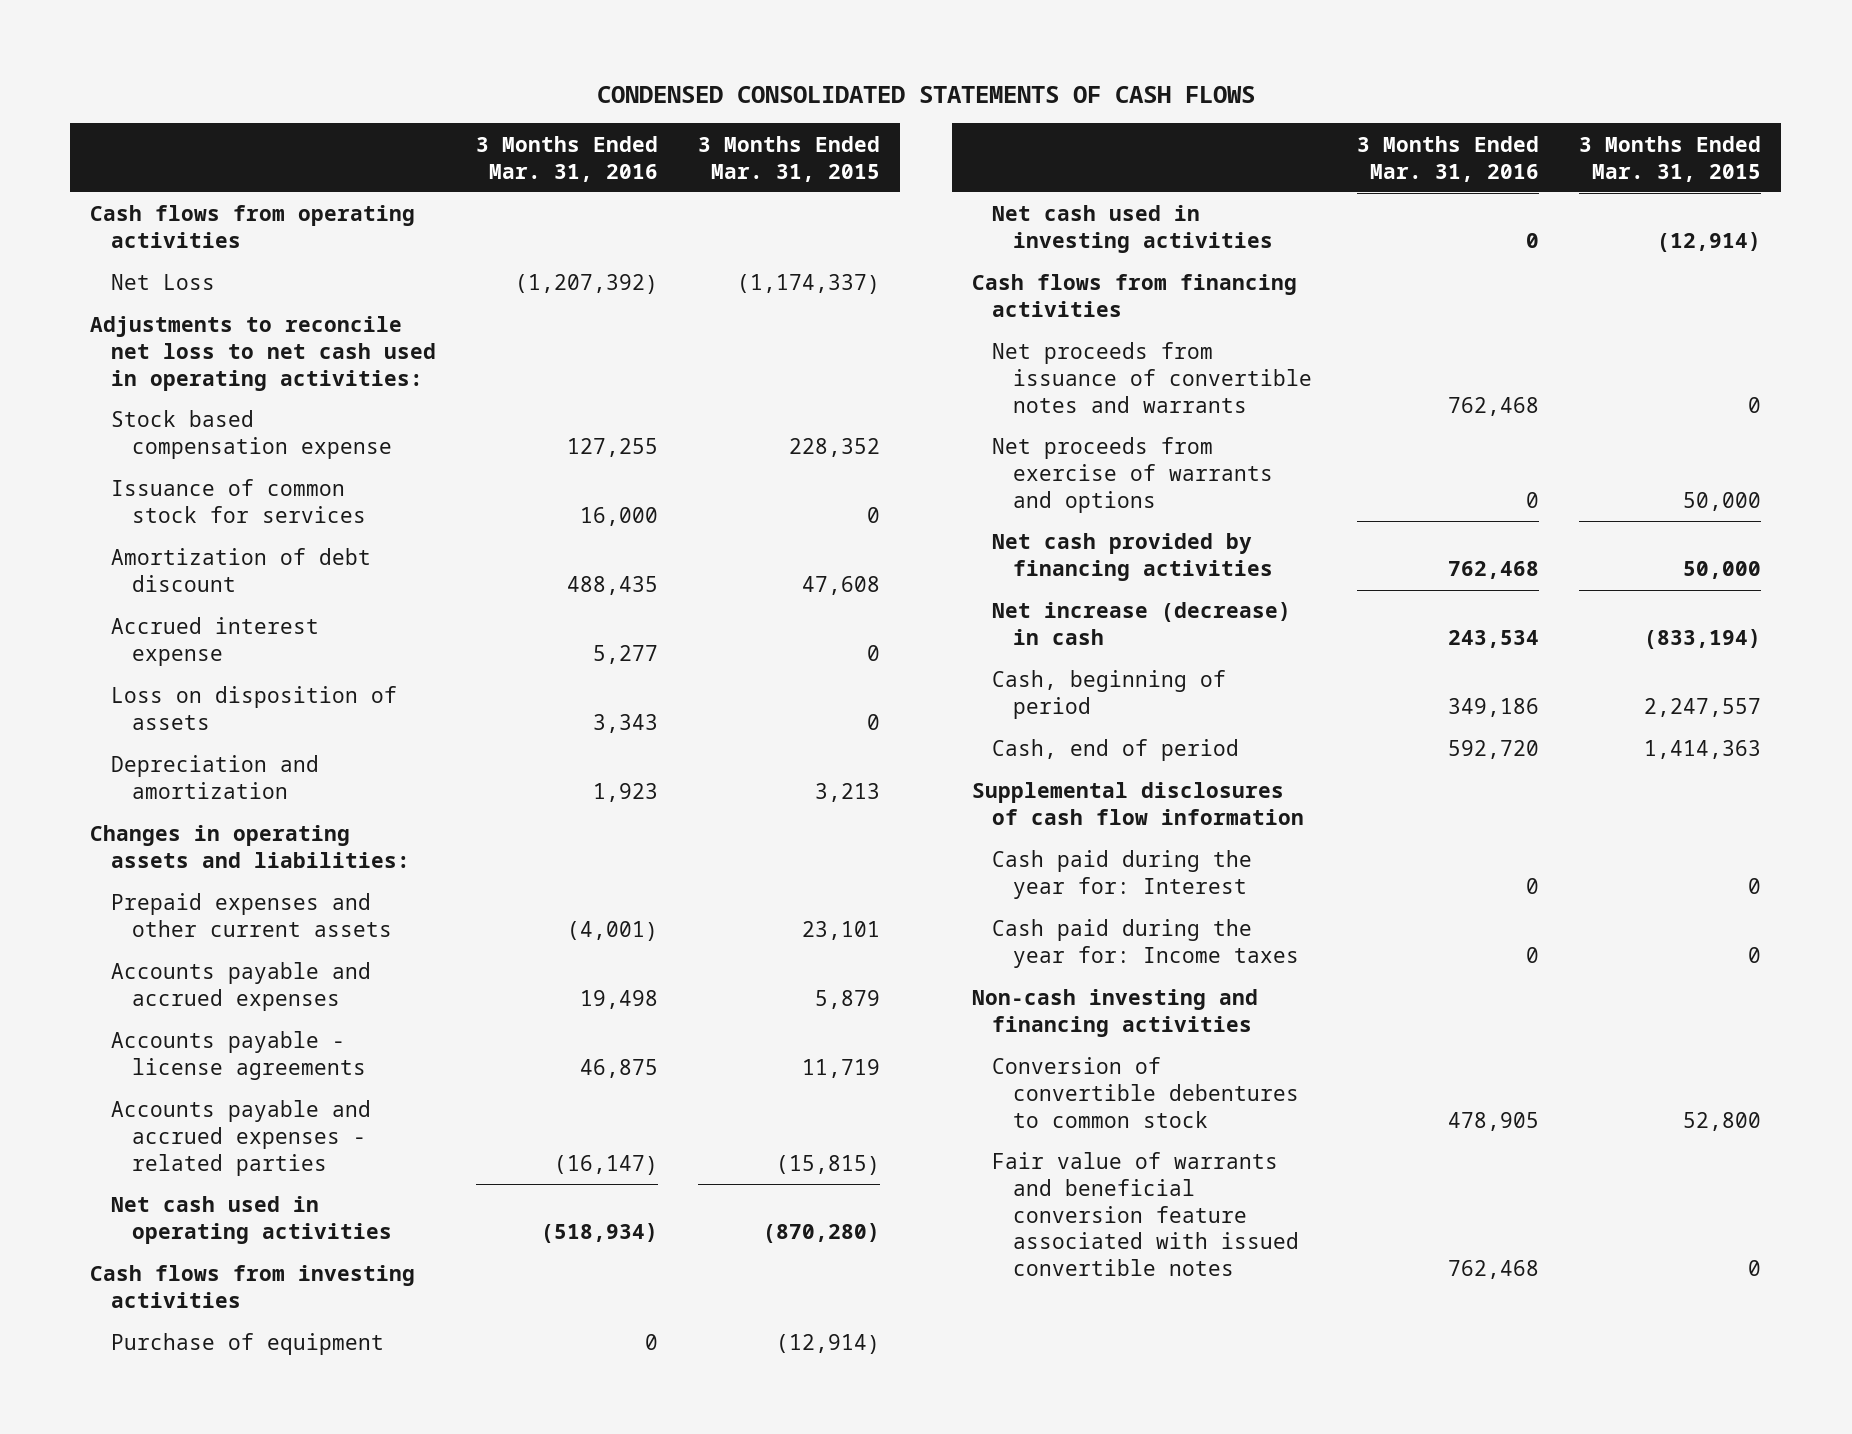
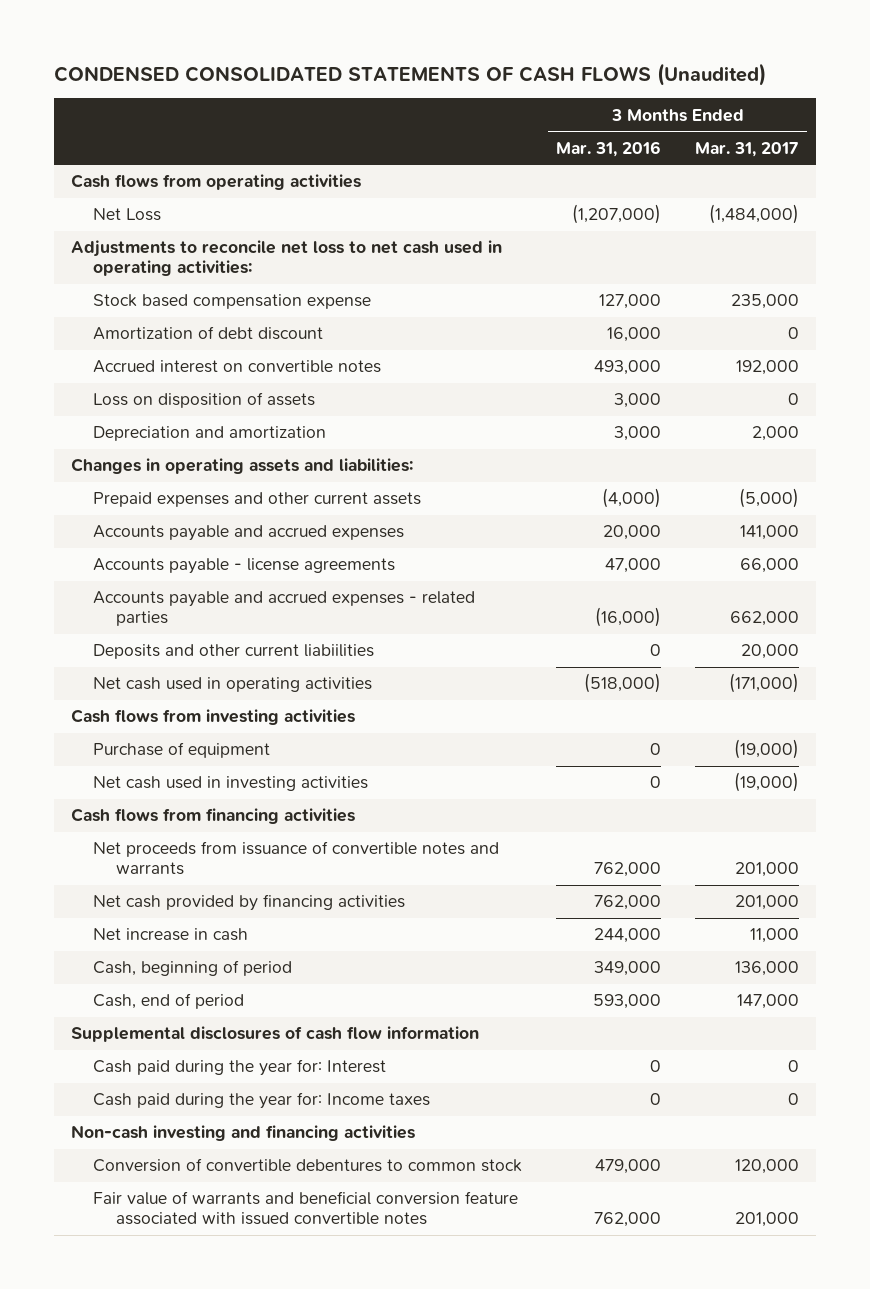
[596,85,1255,103] CONDENSED CONSOLIDATED STATEMENTS OF CASH FLOWS -> [54,63,767,87] CONDENSED CONSOLIDATED STATEMENTS OF CASH FLOWS (Unaudited)
[697,135,880,182] 3 Months Ended Mar. 31, 2015 -> none
none -> [694,141,799,157] Mar. 31, 2017
[514,274,658,295] (1,207,392) -> [572,204,662,225] (1,207,000)
[111,479,366,524] Issuance of common stock for services -> none
[566,438,658,458] 127,255 -> [599,294,662,310] 127,000
[566,576,658,596] 488,435 -> [607,327,662,343] 16,000
[111,617,320,667] Accrued interest expense -> [93,360,382,374] Accrued interest on convertible notes
[592,645,658,665] 5,277 -> [594,360,662,376] 493,000
[592,714,658,734] 3,343 -> [614,393,662,409] 3,000
[592,783,658,803] 1,923 -> [614,426,662,442] 3,000
[566,921,658,942] (4,001) -> [602,488,662,509] (4,000)
[579,990,658,1010] 19,498 -> [603,525,662,541] 20,000
[579,1059,658,1079] 46,875 -> [605,558,662,574] 47,000
[553,1154,658,1175] (16,147) -> [595,607,662,628] (16,000)
none -> [93,644,375,660] Deposits and other current liabiilities
[540,1223,658,1244] (518,934) -> [584,673,662,694] (518,000)
[992,437,1273,513] Net proceeds from exercise of warrants and options -> none
[1448,396,1540,416] 762,468 -> [594,862,662,878] 762,000
[1448,561,1540,580] 762,468 -> [594,895,662,911] 762,000
[992,602,1292,646] Net increase (decrease) in cash -> [93,928,249,942] Net increase in cash
[1448,630,1540,649] 243,534 -> [594,928,662,944] 244,000
[1448,698,1540,718] 349,186 -> [594,961,662,977] 349,000
[1448,740,1540,760] 592,720 -> [593,994,662,1010] 593,000
[1448,1111,1540,1131] 478,905 -> [595,1159,662,1175] 479,000
[1448,1260,1540,1280] 762,468 -> [594,1212,662,1228] 762,000

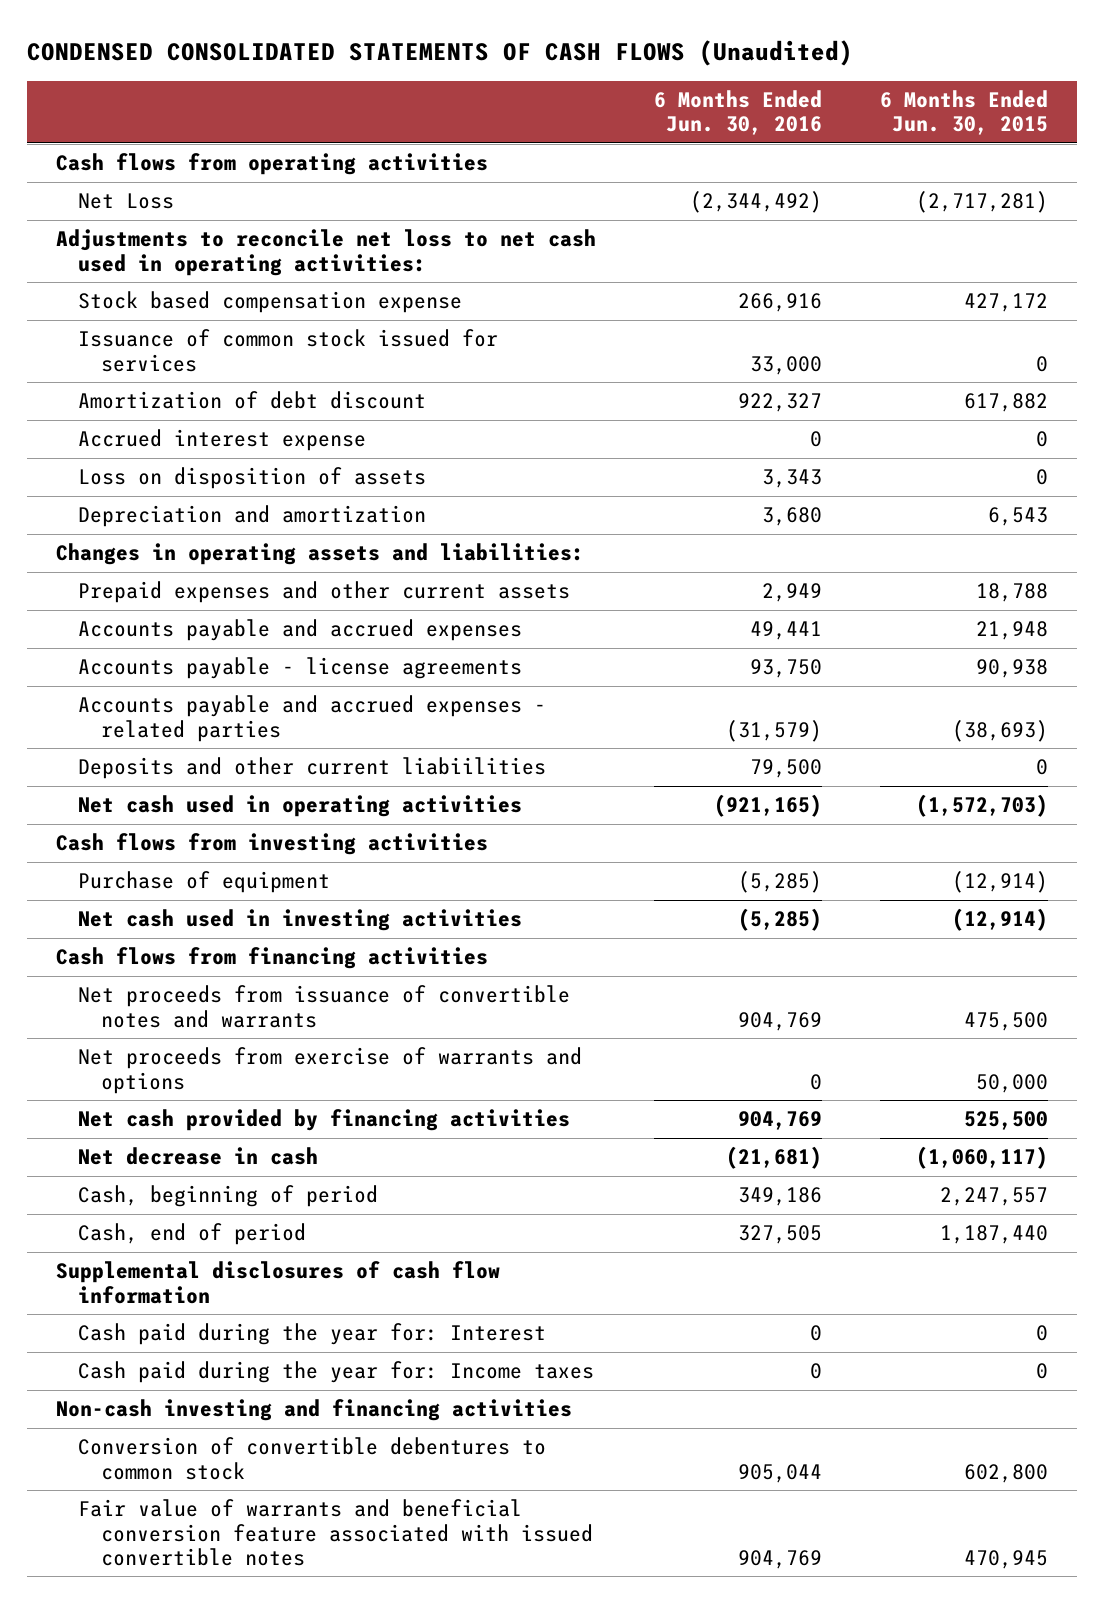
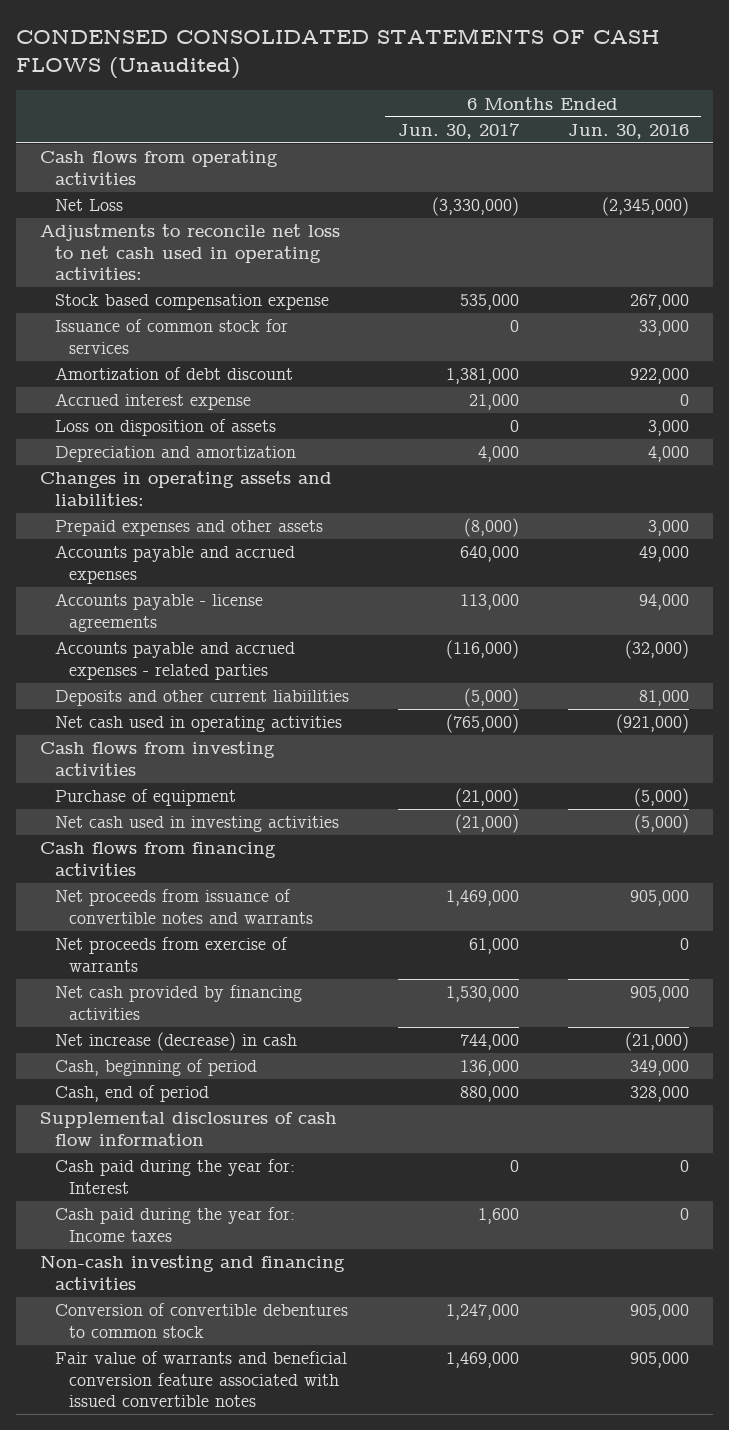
[880,89,1049,136] 6 Months Ended Jun. 30, 2015 -> none
none -> [397,122,520,139] Jun. 30, 2017
[690,191,823,214] (2,344,492) -> [601,197,689,217] (2,345,000)
[738,293,823,313] 266,916 -> [629,294,689,311] 267,000
[78,329,499,372] Issuance of common stock issued for services -> [54,319,288,354] Issuance of common stock for services
[738,393,823,413] 922,327 -> [629,368,689,385] 922,000
[762,469,823,489] 3,343 -> [647,420,689,437] 3,000
[762,507,823,527] 3,680 -> [647,446,689,463] 4,000
[78,581,571,604] Prepaid expenses and other current assets -> [54,520,323,537] Prepaid expenses and other assets
[762,583,823,603] 2,949 -> [647,520,689,537] 3,000
[750,621,823,641] 49,441 -> [638,546,689,563] 49,000
[750,659,823,679] 93,750 -> [638,594,689,611] 94,000
[726,719,823,742] (31,579) -> [624,640,689,660] (32,000)
[750,759,823,779] 79,500 -> [638,690,689,707] 81,000
[714,794,823,818] (921,165) -> [615,714,689,734] (921,000)
[738,871,823,894] (5,285) -> [633,788,689,808] (5,000)
[738,908,823,932] (5,285) -> [633,814,689,834] (5,000)
[738,1011,823,1031] 904,769 -> [629,890,689,907] 905,000
[78,1047,583,1094] Net proceeds from exercise of warrants and options -> [54,937,288,972] Net proceeds from exercise of warrants
[738,1111,823,1131] 904,769 -> [629,986,689,1003] 905,000
[78,1147,319,1166] Net decrease in cash -> [54,1032,297,1052] Net increase (decrease) in cash
[726,1146,823,1170] (21,681) -> [624,1032,689,1052] (21,000)
[738,1187,823,1207] 349,186 -> [629,1060,689,1077] 349,000
[738,1225,823,1245] 327,505 -> [629,1086,689,1103] 328,000
[738,1463,823,1483] 905,044 -> [629,1304,689,1321] 905,000
[738,1549,823,1569] 904,769 -> [629,1352,689,1369] 905,000

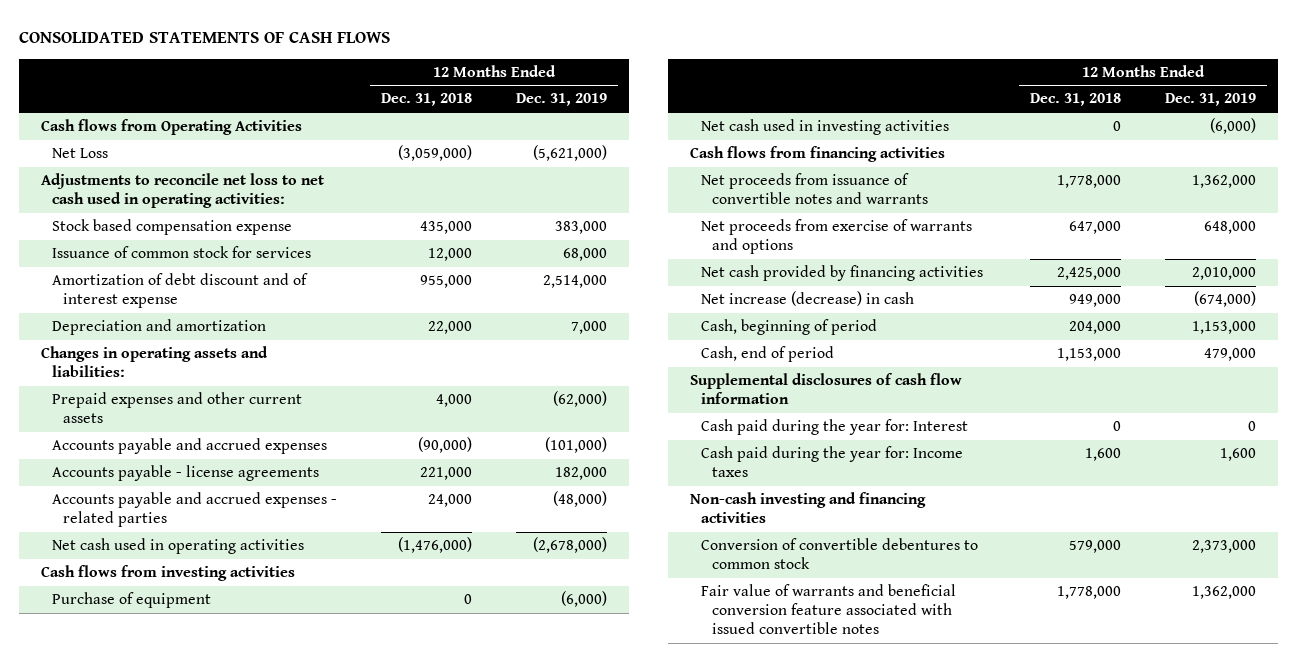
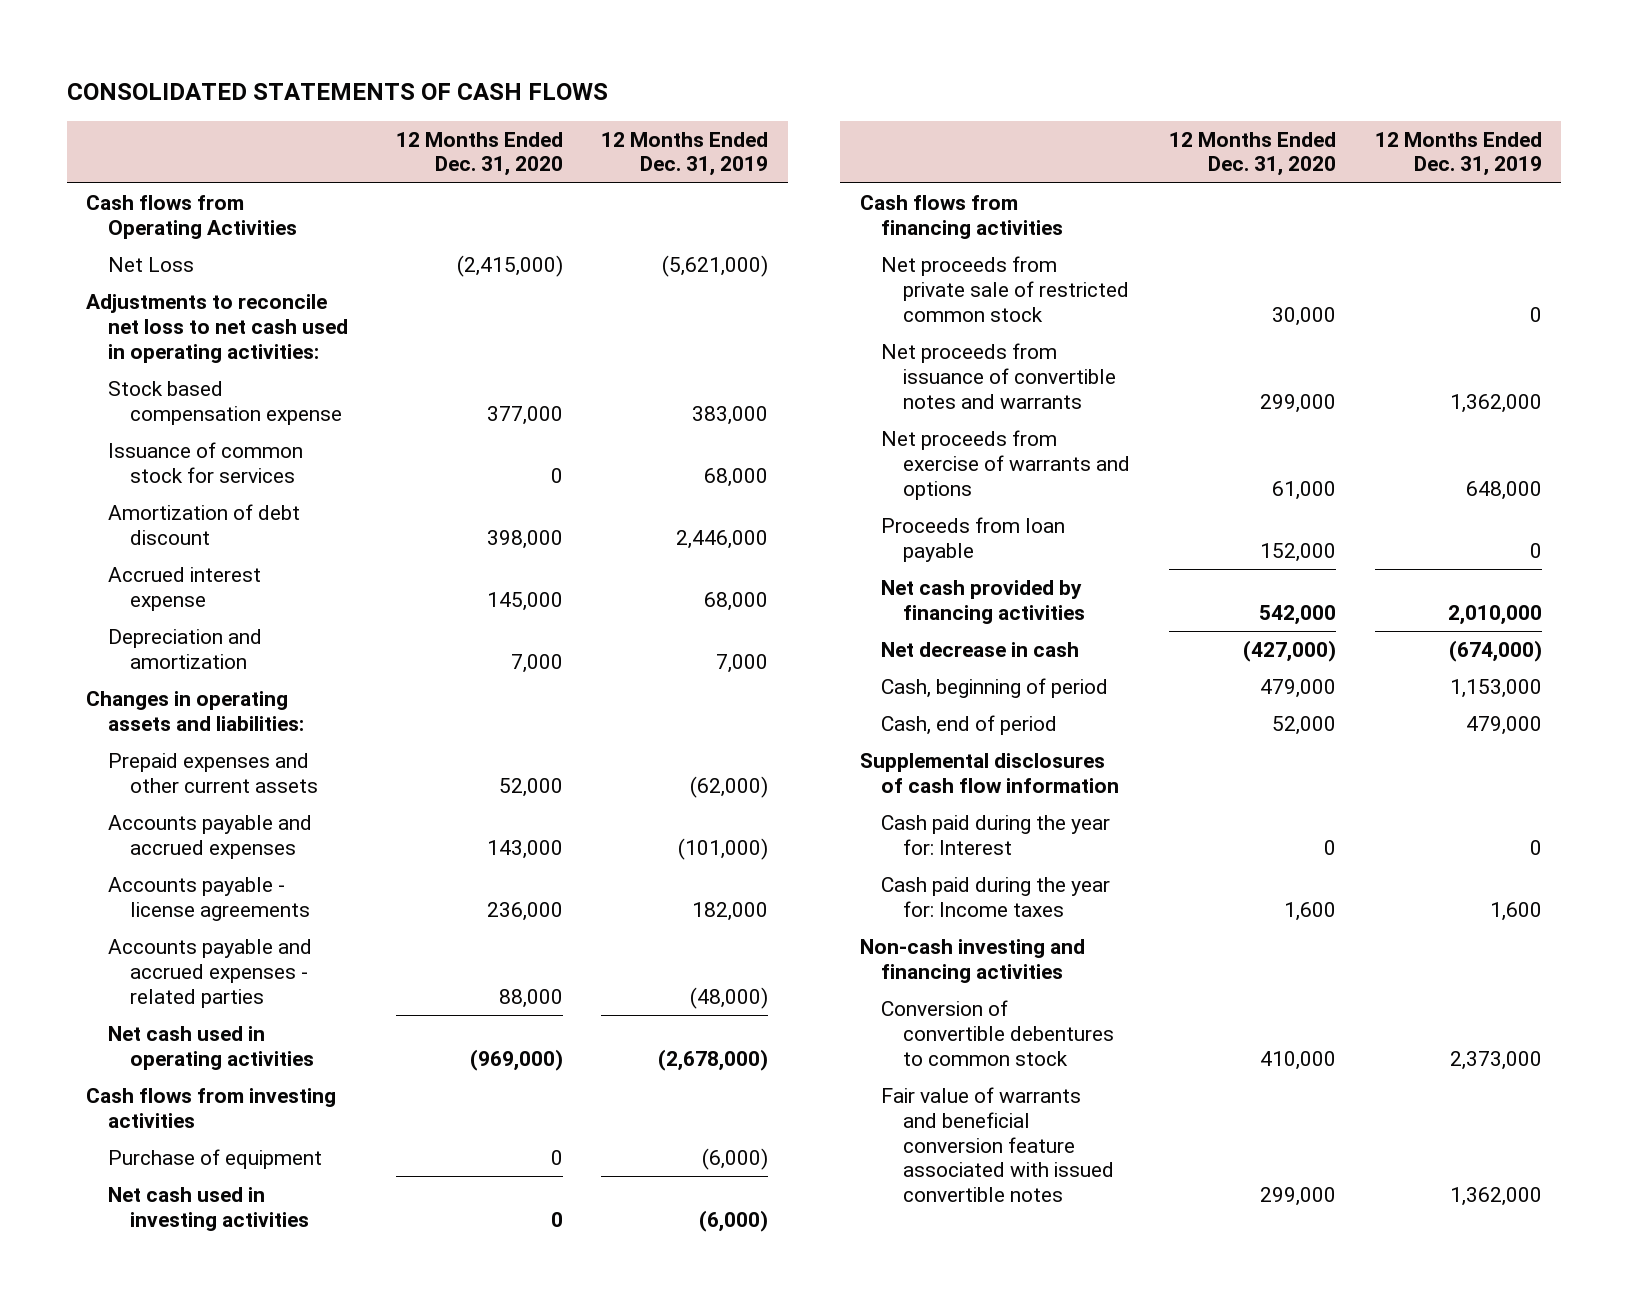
[380,93,472,107] Dec. 31, 2018 -> none
none -> [395,131,563,177] 12 Months Ended Dec. 31, 2020
[51,273,308,309] Amortization of debt discount and of interest expense -> [108,504,301,545] Amortization of debt discount
[542,275,607,289] 2,514,000 -> [676,529,769,549] 2,446,000
none -> [108,567,262,611] Accrued interest expense
none -> [881,256,1130,322] Net proceeds from private sale of restricted common stock
none -> [881,517,1066,562] Proceeds from loan payable
[700,291,914,307] Net increase (decrease) in cash -> [881,642,1080,658] Net decrease in cash

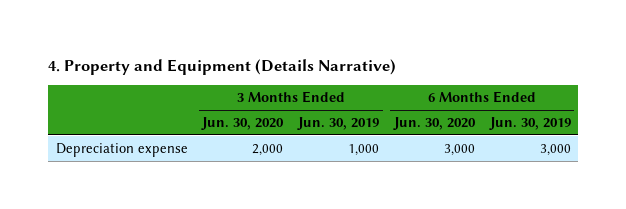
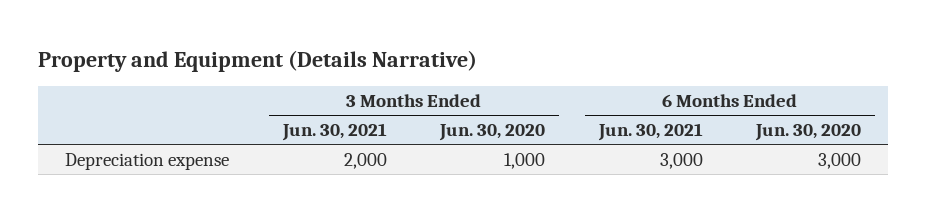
[48,58,397,75] 4. Property and Equipment (Details Narrative) -> [38,50,478,73] Property and Equipment (Details Narrative)
[297,117,380,131] Jun. 30, 2019 -> none
[488,117,571,131] Jun. 30, 2019 -> none
none -> [281,122,387,141] Jun. 30, 2021
none -> [597,122,703,141] Jun. 30, 2021
[252,144,284,157] 2,000 -> [504,152,546,169] 1,000

